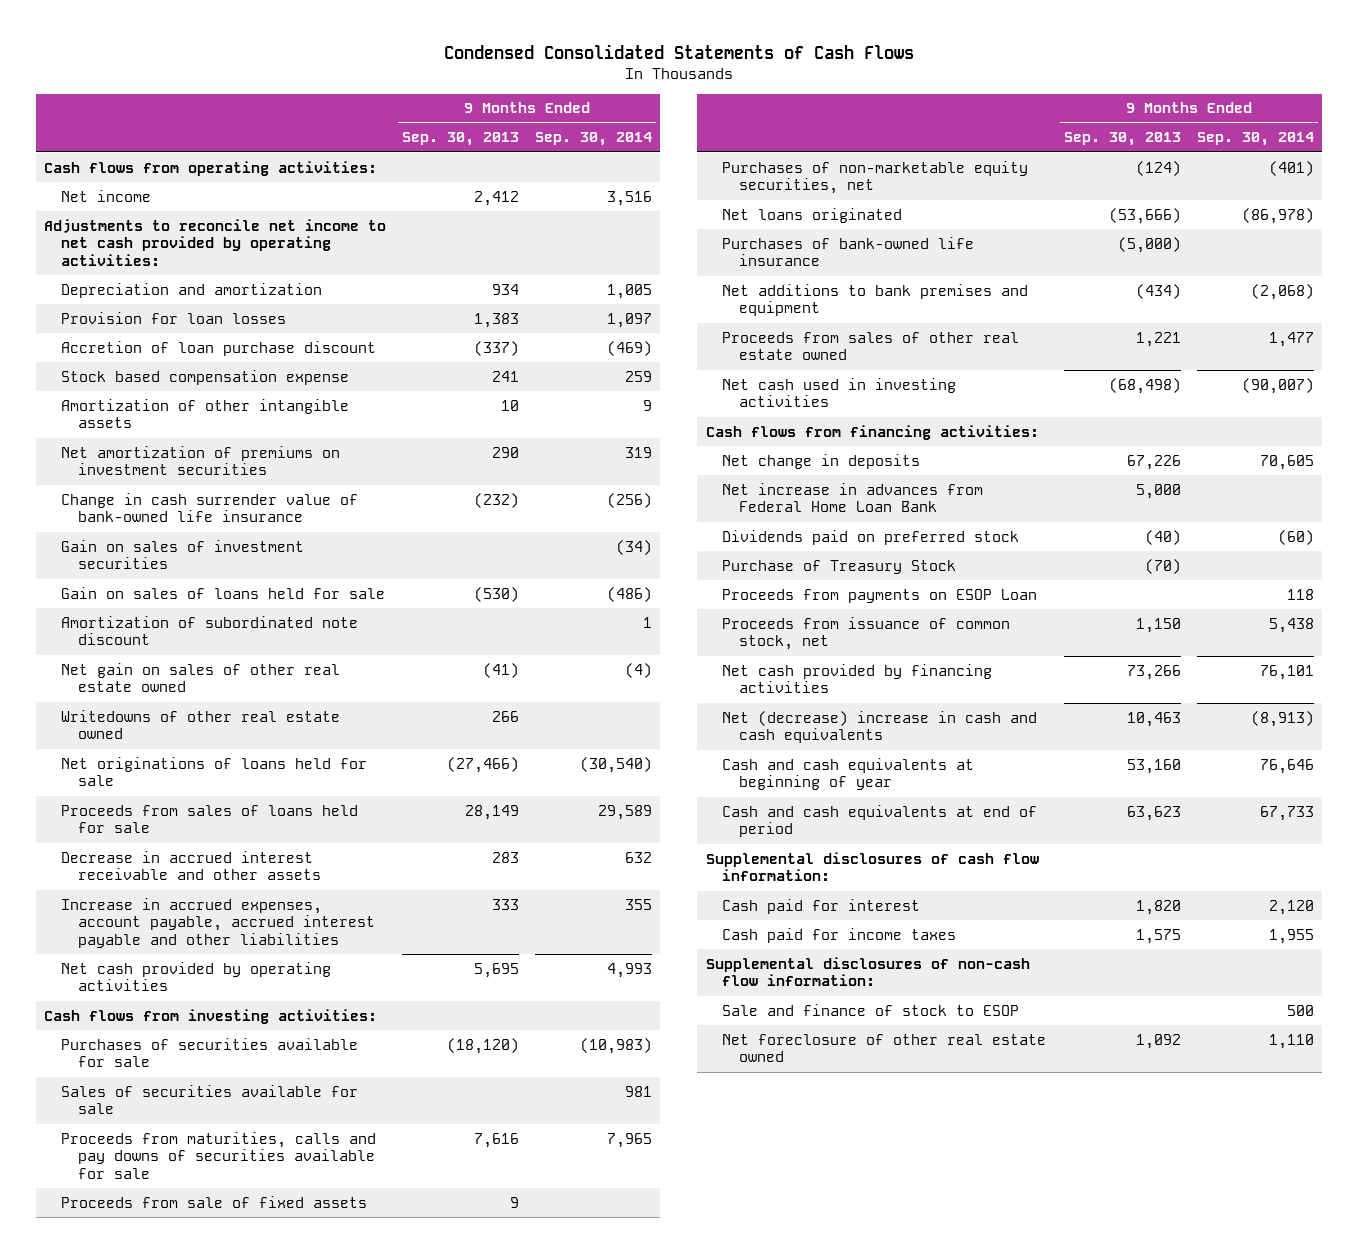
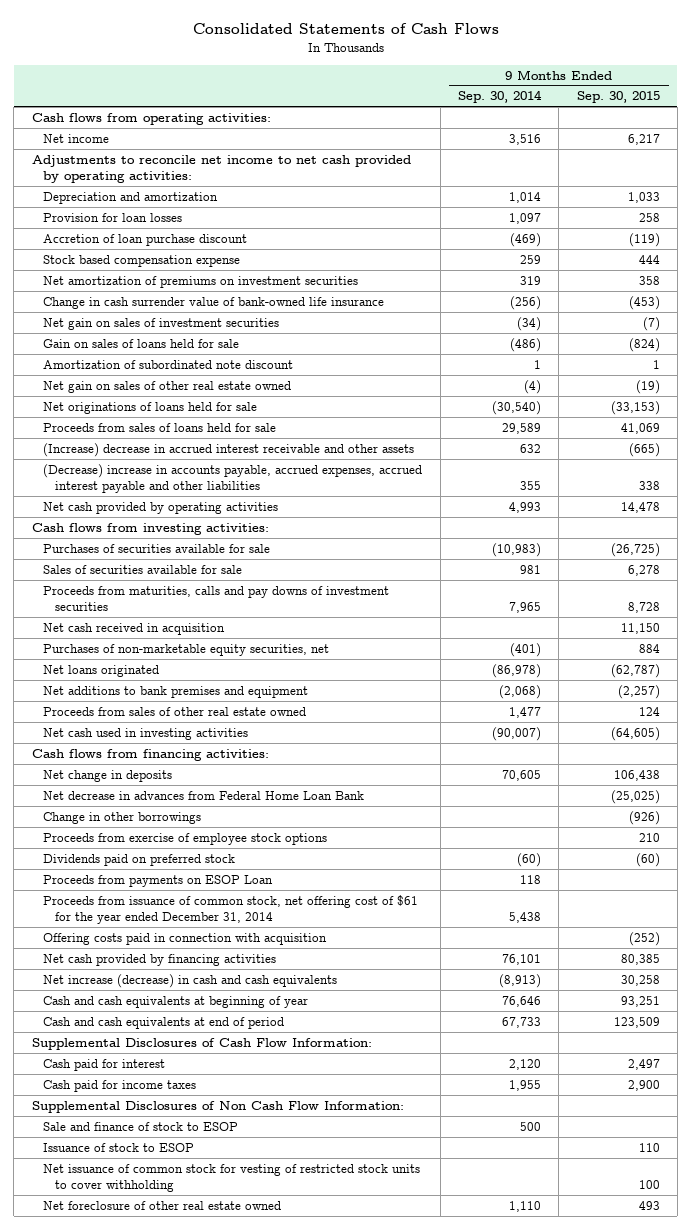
[443,43,914,59] Condensed Consolidated Statements of Cash Flows -> [192,23,499,35] Consolidated Statements of Cash Flows
[401,132,519,147] Sep. 30, 2013 -> none
none -> [576,91,660,104] Sep. 30, 2015
[607,283,653,299] 1,005 -> [508,191,541,203] 1,014
[60,398,349,429] Amortization of other intangible assets -> none
[60,539,304,570] Gain on sales of investment securities -> [43,317,280,330] Net gain on sales of investment securities
[60,709,340,740] Writedowns of other real estate owned -> none
[60,850,321,881] Decrease in accrued interest receivable and other assets -> [43,442,415,457] (Increase) decrease in accrued interest receivable and other assets
[60,897,375,948] Increase in accrued expenses, account payable, accrued interest payable and other liabilities -> [43,463,423,494] (Decrease) increase in accounts payable, accrued expenses, accrued interest payable and other liabilities
[60,1195,367,1208] Proceeds from sale of fixed assets -> none
[60,1131,376,1179] Proceeds from maturities, calls and pay downs of securities available for sale -> [43,585,390,612] Proceeds from maturities, calls and pay downs of investment securities
none -> [43,622,226,635] Net cash received in acquisition
[722,236,975,267] Purchases of bank-owned life insurance -> none
[722,482,984,513] Net increase in advances from Federal Home Loan Bank -> [43,790,365,800] Net decrease in advances from Federal Home Loan Bank
none -> [43,811,202,824] Change in other borrowings
none -> [43,832,328,845] Proceeds from exercise of employee stock options
[722,559,957,574] Purchase of Treasury Stock -> none
[722,616,1011,651] Proceeds from issuance of common stock, net -> [43,894,419,925] Proceeds from issuance of common stock, net offering cost of $61 for the year ended December 31, 2014
none -> [43,932,328,945] Offering costs paid in connection with acquisition
[722,710,1038,744] Net (decrease) increase in cash and cash equivalents -> [43,973,338,988] Net increase (decrease) in cash and cash equivalents
[705,851,1039,882] Supplemental disclosures of cash flow information: -> [31,1037,372,1050] Supplemental Disclosures of Cash Flow Information:
[705,956,1030,987] Supplemental disclosures of non-cash flow information: -> [31,1100,404,1113] Supplemental Disclosures of Non Cash Flow Information:
none -> [43,1142,195,1152] Issuance of stock to ESOP
none -> [43,1163,421,1193] Net issuance of common stock for vesting of restricted stock units to cover withholding

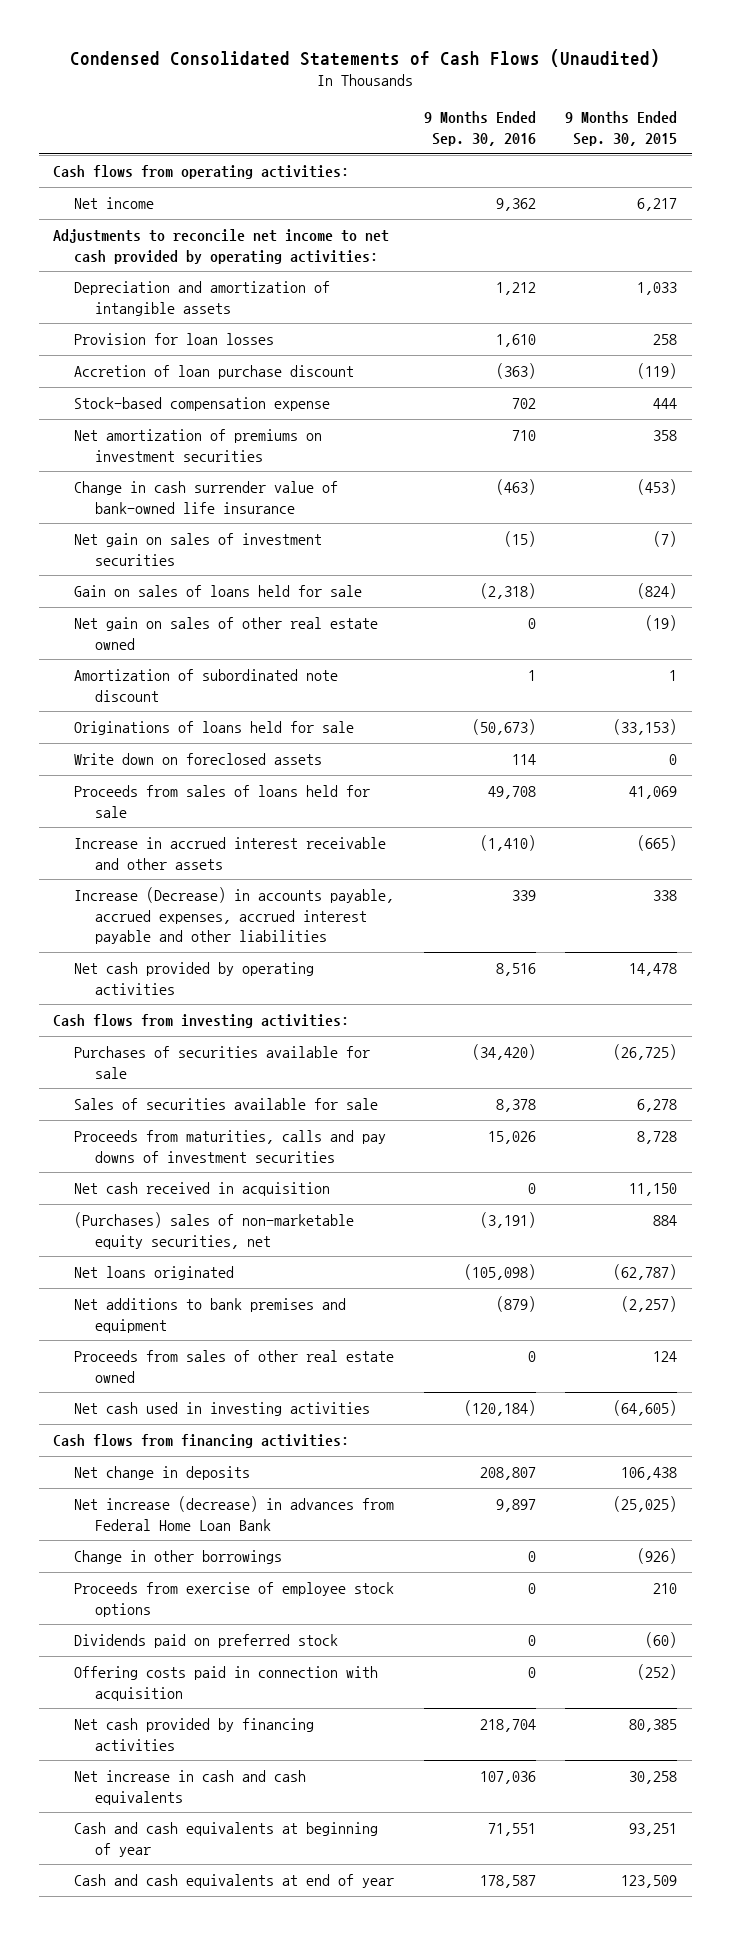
[192,23,499,35] Consolidated Statements of Cash Flows -> [70,48,661,67] Condensed Consolidated Statements of Cash Flows (Unaudited)
[457,90,542,104] Sep. 30, 2014 -> none
none -> [423,111,536,146] 9 Months Ended Sep. 30, 2016
[43,191,219,204] Depreciation and amortization -> [74,280,331,316] Depreciation and amortization of intangible assets
[43,254,241,267] Stock based compensation expense -> [74,396,331,411] Stock-based compensation expense
[43,359,294,369] Amortization of subordinated note discount -> [74,668,339,702] Amortization of subordinated note discount
[43,401,258,414] Net originations of loans held for sale -> [74,720,355,735] Originations of loans held for sale
none -> [74,752,323,765] Write down on foreclosed assets
[43,442,415,457] (Increase) decrease in accrued interest receivable and other assets -> [74,836,387,870] Increase in accrued interest receivable and other assets
[43,463,423,494] (Decrease) increase in accounts payable, accrued expenses, accrued interest payable and other liabilities -> [74,886,395,945] Increase (Decrease) in accounts payable, accrued expenses, accrued interest payable and other liabilities
[43,643,330,656] Purchases of non-marketable equity securities, net -> [74,1211,355,1249] (Purchases) sales of non-marketable equity securities, net
[43,790,365,800] Net decrease in advances from Federal Home Loan Bank -> [74,1495,395,1531] Net increase (decrease) in advances from Federal Home Loan Bank
[43,874,274,887] Proceeds from payments on ESOP Loan -> none
[43,894,419,925] Proceeds from issuance of common stock, net offering cost of $61 for the year ended December 31, 2014 -> none
[43,973,338,988] Net increase (decrease) in cash and cash equivalents -> [74,1769,307,1805] Net increase in cash and cash equivalents
[31,1037,372,1050] Supplemental Disclosures of Cash Flow Information: -> none
[43,1058,166,1071] Cash paid for interest -> none
[43,1079,197,1092] Cash paid for income taxes -> none
[31,1100,404,1113] Supplemental Disclosures of Non Cash Flow Information: -> none
[43,1121,239,1131] Sale and finance of stock to ESOP -> none
[43,1142,195,1152] Issuance of stock to ESOP -> none
[43,1163,421,1193] Net issuance of common stock for vesting of restricted stock units to cover withholding -> none
[43,1200,282,1210] Net foreclosure of other real estate owned -> none
[43,1016,285,1029] Cash and cash equivalents at end of period -> [74,1873,395,1888] Cash and cash equivalents at end of year

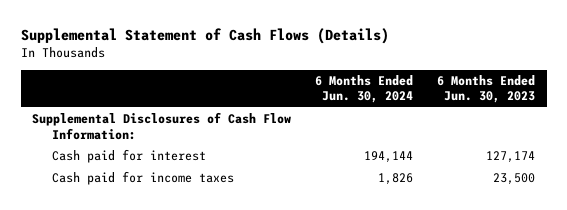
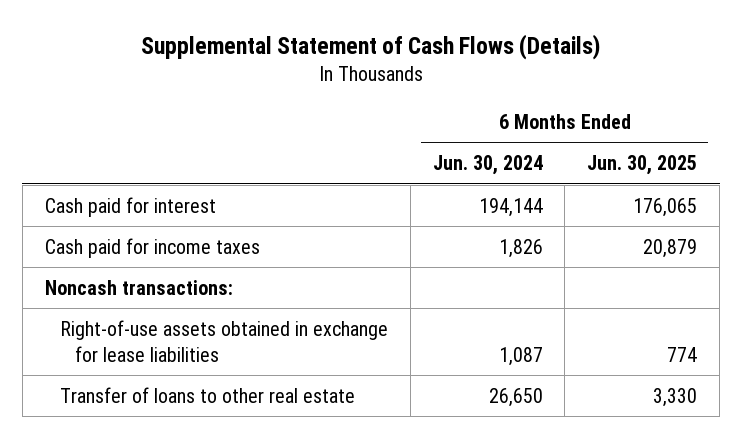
[436,74,535,104] 6 Months Ended Jun. 30, 2023 -> none
none -> [587,155,698,176] Jun. 30, 2025
[32,112,292,140] Supplemental Disclosures of Cash Flow Information: -> none
none -> [44,279,233,295] Noncash transactions:
none -> [60,319,389,362] Right-of-use assets obtained in exchange for lease liabilities
none -> [60,386,356,403] Transfer of loans to other real estate

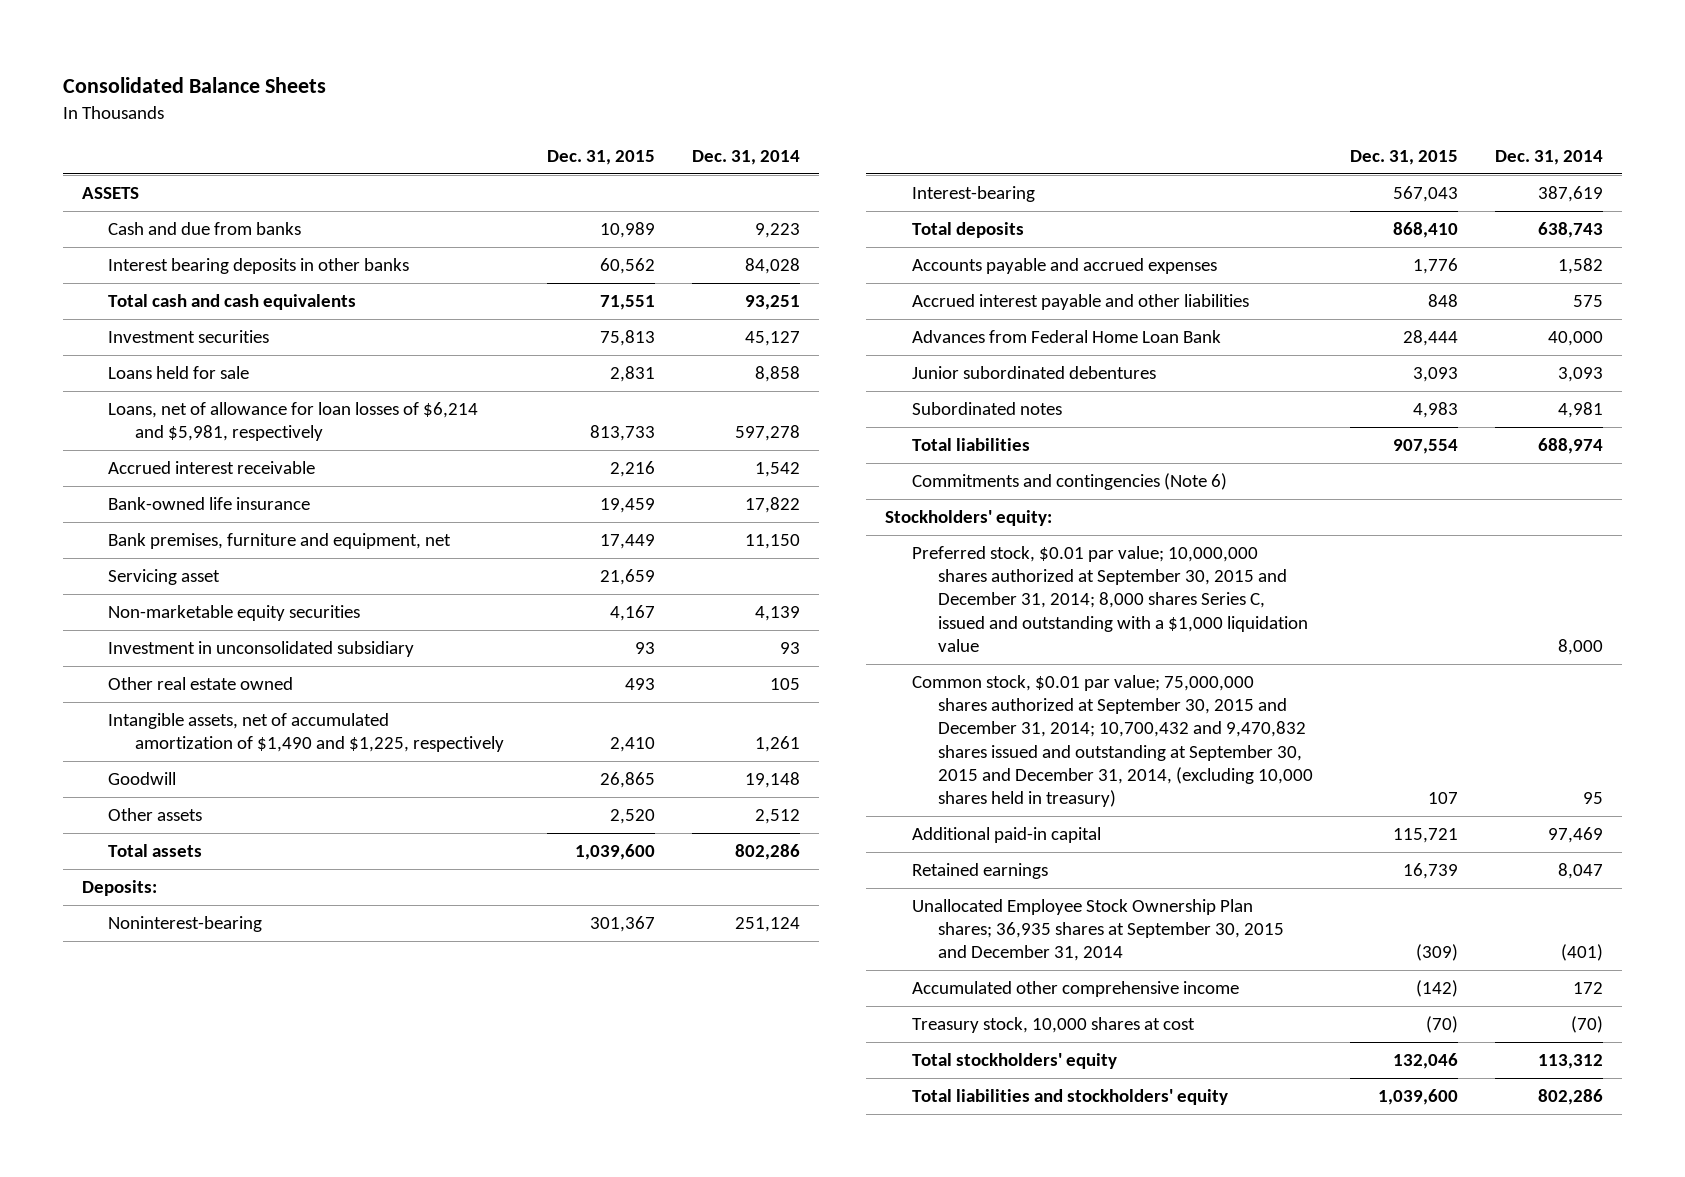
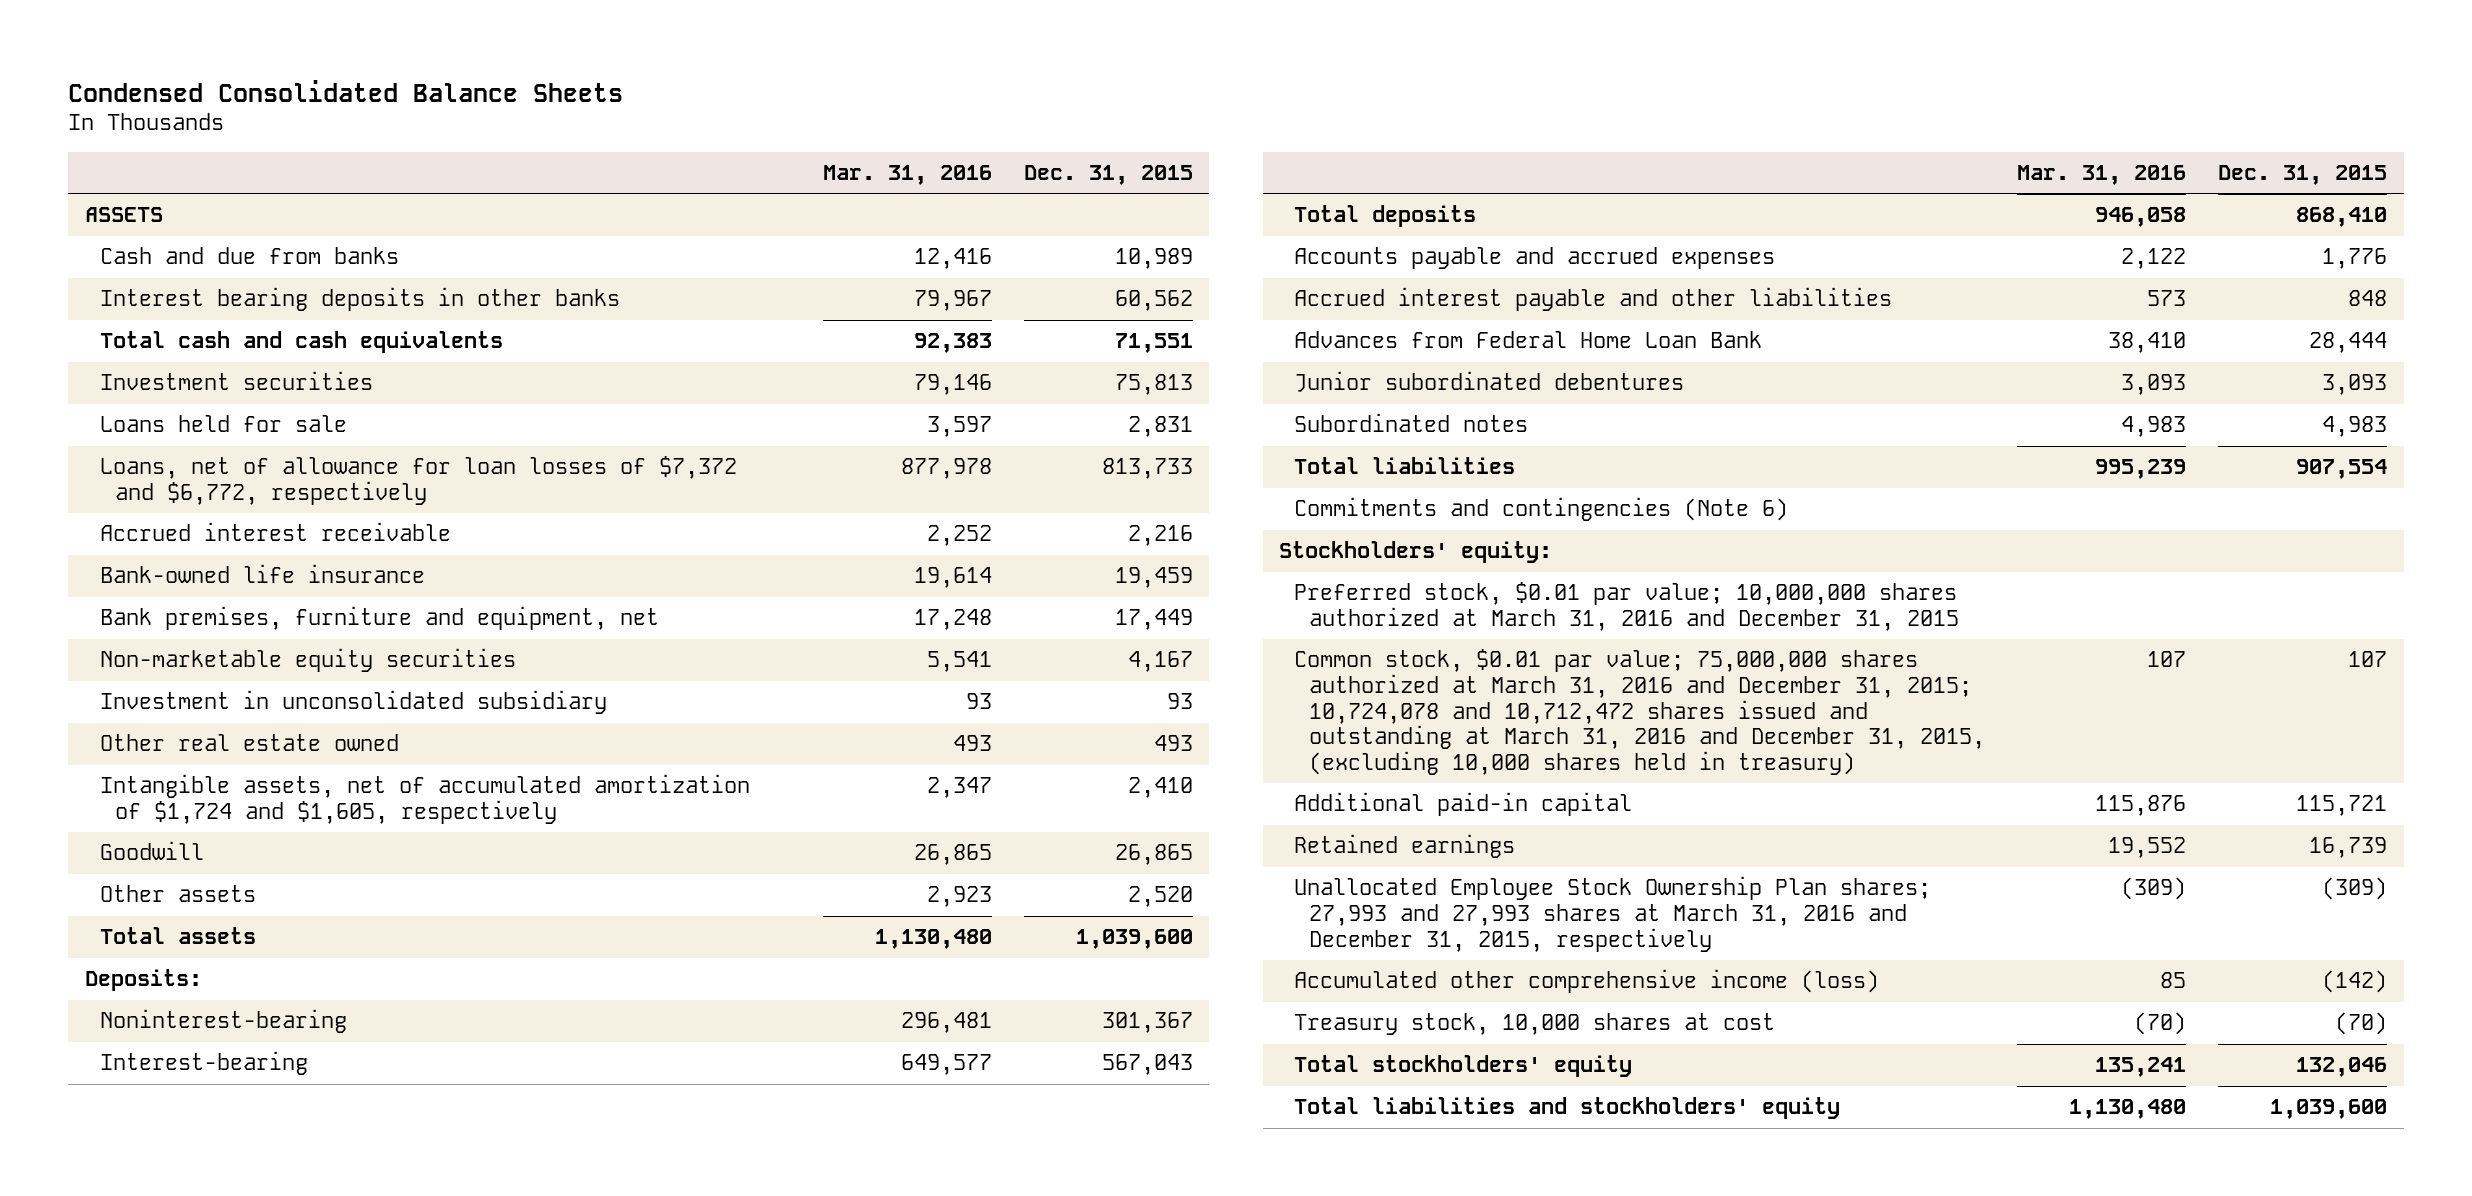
[63,76,327,93] Consolidated Balance Sheets -> [68,79,624,102] Condensed Consolidated Balance Sheets
[692,149,801,165] Dec. 31, 2014 -> none
none -> [822,164,992,185] Mar. 31, 2016
[108,402,479,442] Loans, net of allowance for loan losses of $6,214 and $5,981, respectively -> [99,456,737,505] Loans, net of allowance for loan losses of $7,372 and $6,772, respectively
[108,569,221,586] Servicing asset -> none
[108,713,504,753] Intangible assets, net of accumulated amortization of $1,490 and $1,225, respectively -> [99,774,750,824] Intangible assets, net of accumulated amortization of $1,724 and $1,605, respectively
[911,546,1308,652] Preferred stock, $0.01 par value; 10,000,000 shares authorized at September 30, 2015 and December 31, 2014; 8,000 shares Series C, issued and outstanding with a $1,000 liquidation value -> [1293,582,1959,631] Preferred stock, $0.01 par value; 10,000,000 shares authorized at March 31, 2016 and December 31, 2015
[911,675,1313,807] Common stock, $0.01 par value; 75,000,000 shares authorized at September 30, 2015 and December 31, 2014; 10,700,432 and 9,470,832 shares issued and outstanding at September 30, 2015 and December 31, 2014, (excluding 10,000 shares held in treasury) -> [1293,649,1985,776] Common stock, $0.01 par value; 75,000,000 shares authorized at March 31, 2016 and December 31, 2015; 10,724,078 and 10,712,472 shares issued and outstanding at March 31, 2016 and December 31, 2015, (excluding 10,000 shares held in treasury)
[911,899,1284,962] Unallocated Employee Stock Ownership Plan shares; 36,935 shares at September 30, 2015 and December 31, 2014 -> [1293,876,1931,952] Unallocated Employee Stock Ownership Plan shares; 27,993 and 27,993 shares at March 31, 2016 and December 31, 2015, respectively
[911,981,1239,998] Accumulated other comprehensive income -> [1293,969,1879,994] Accumulated other comprehensive income (loss)

